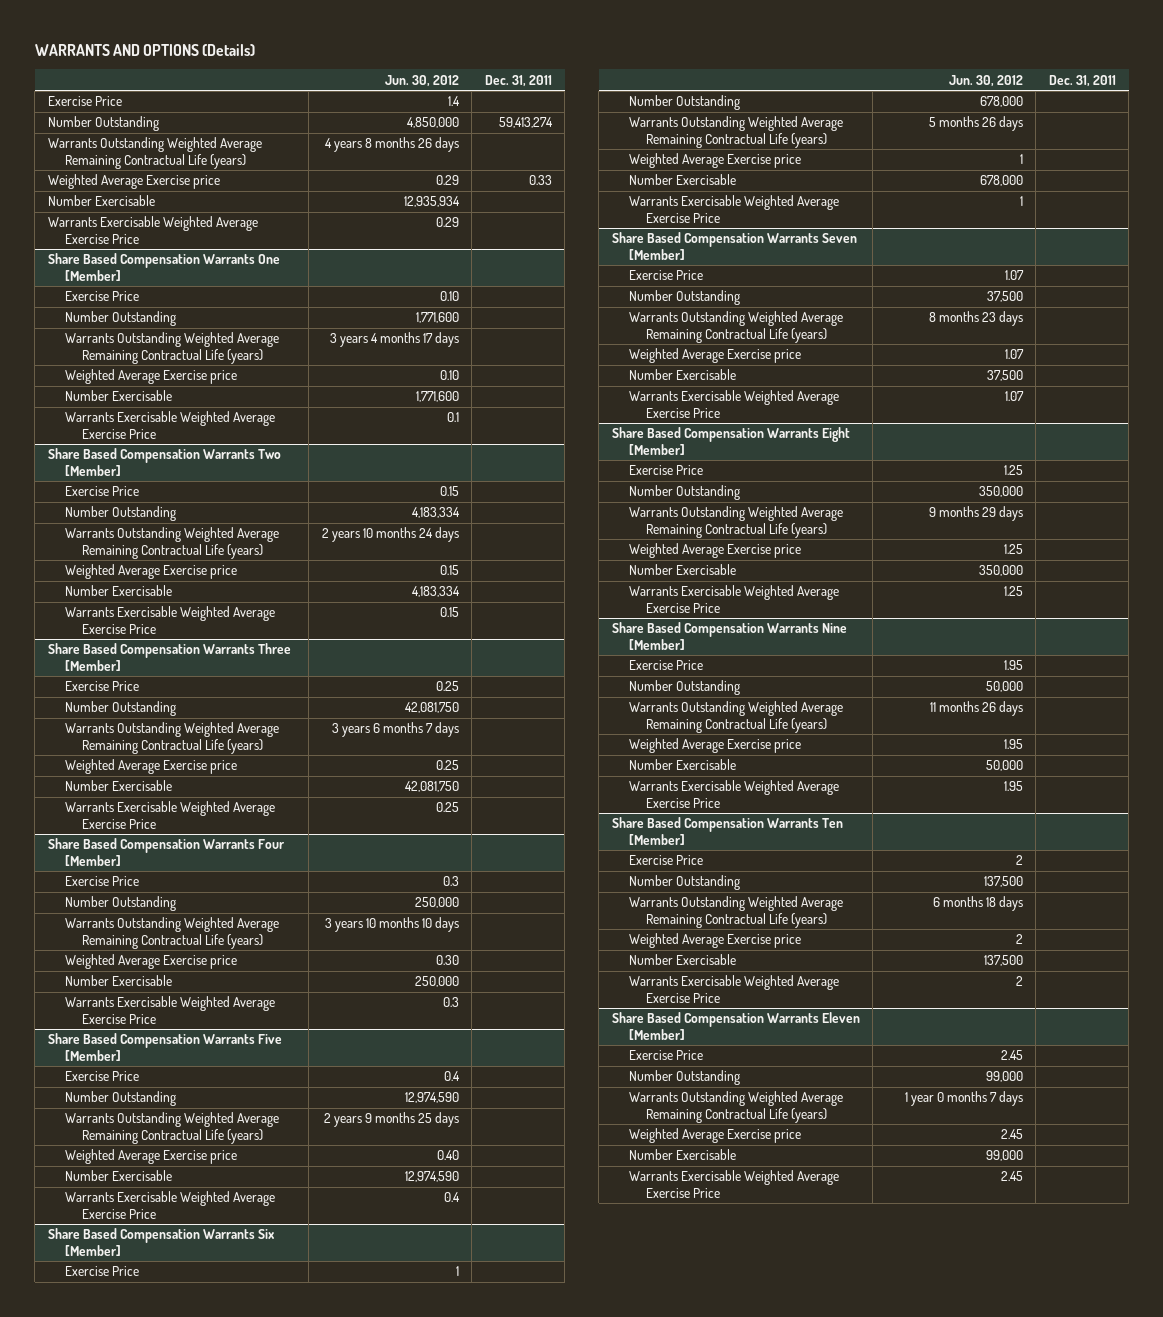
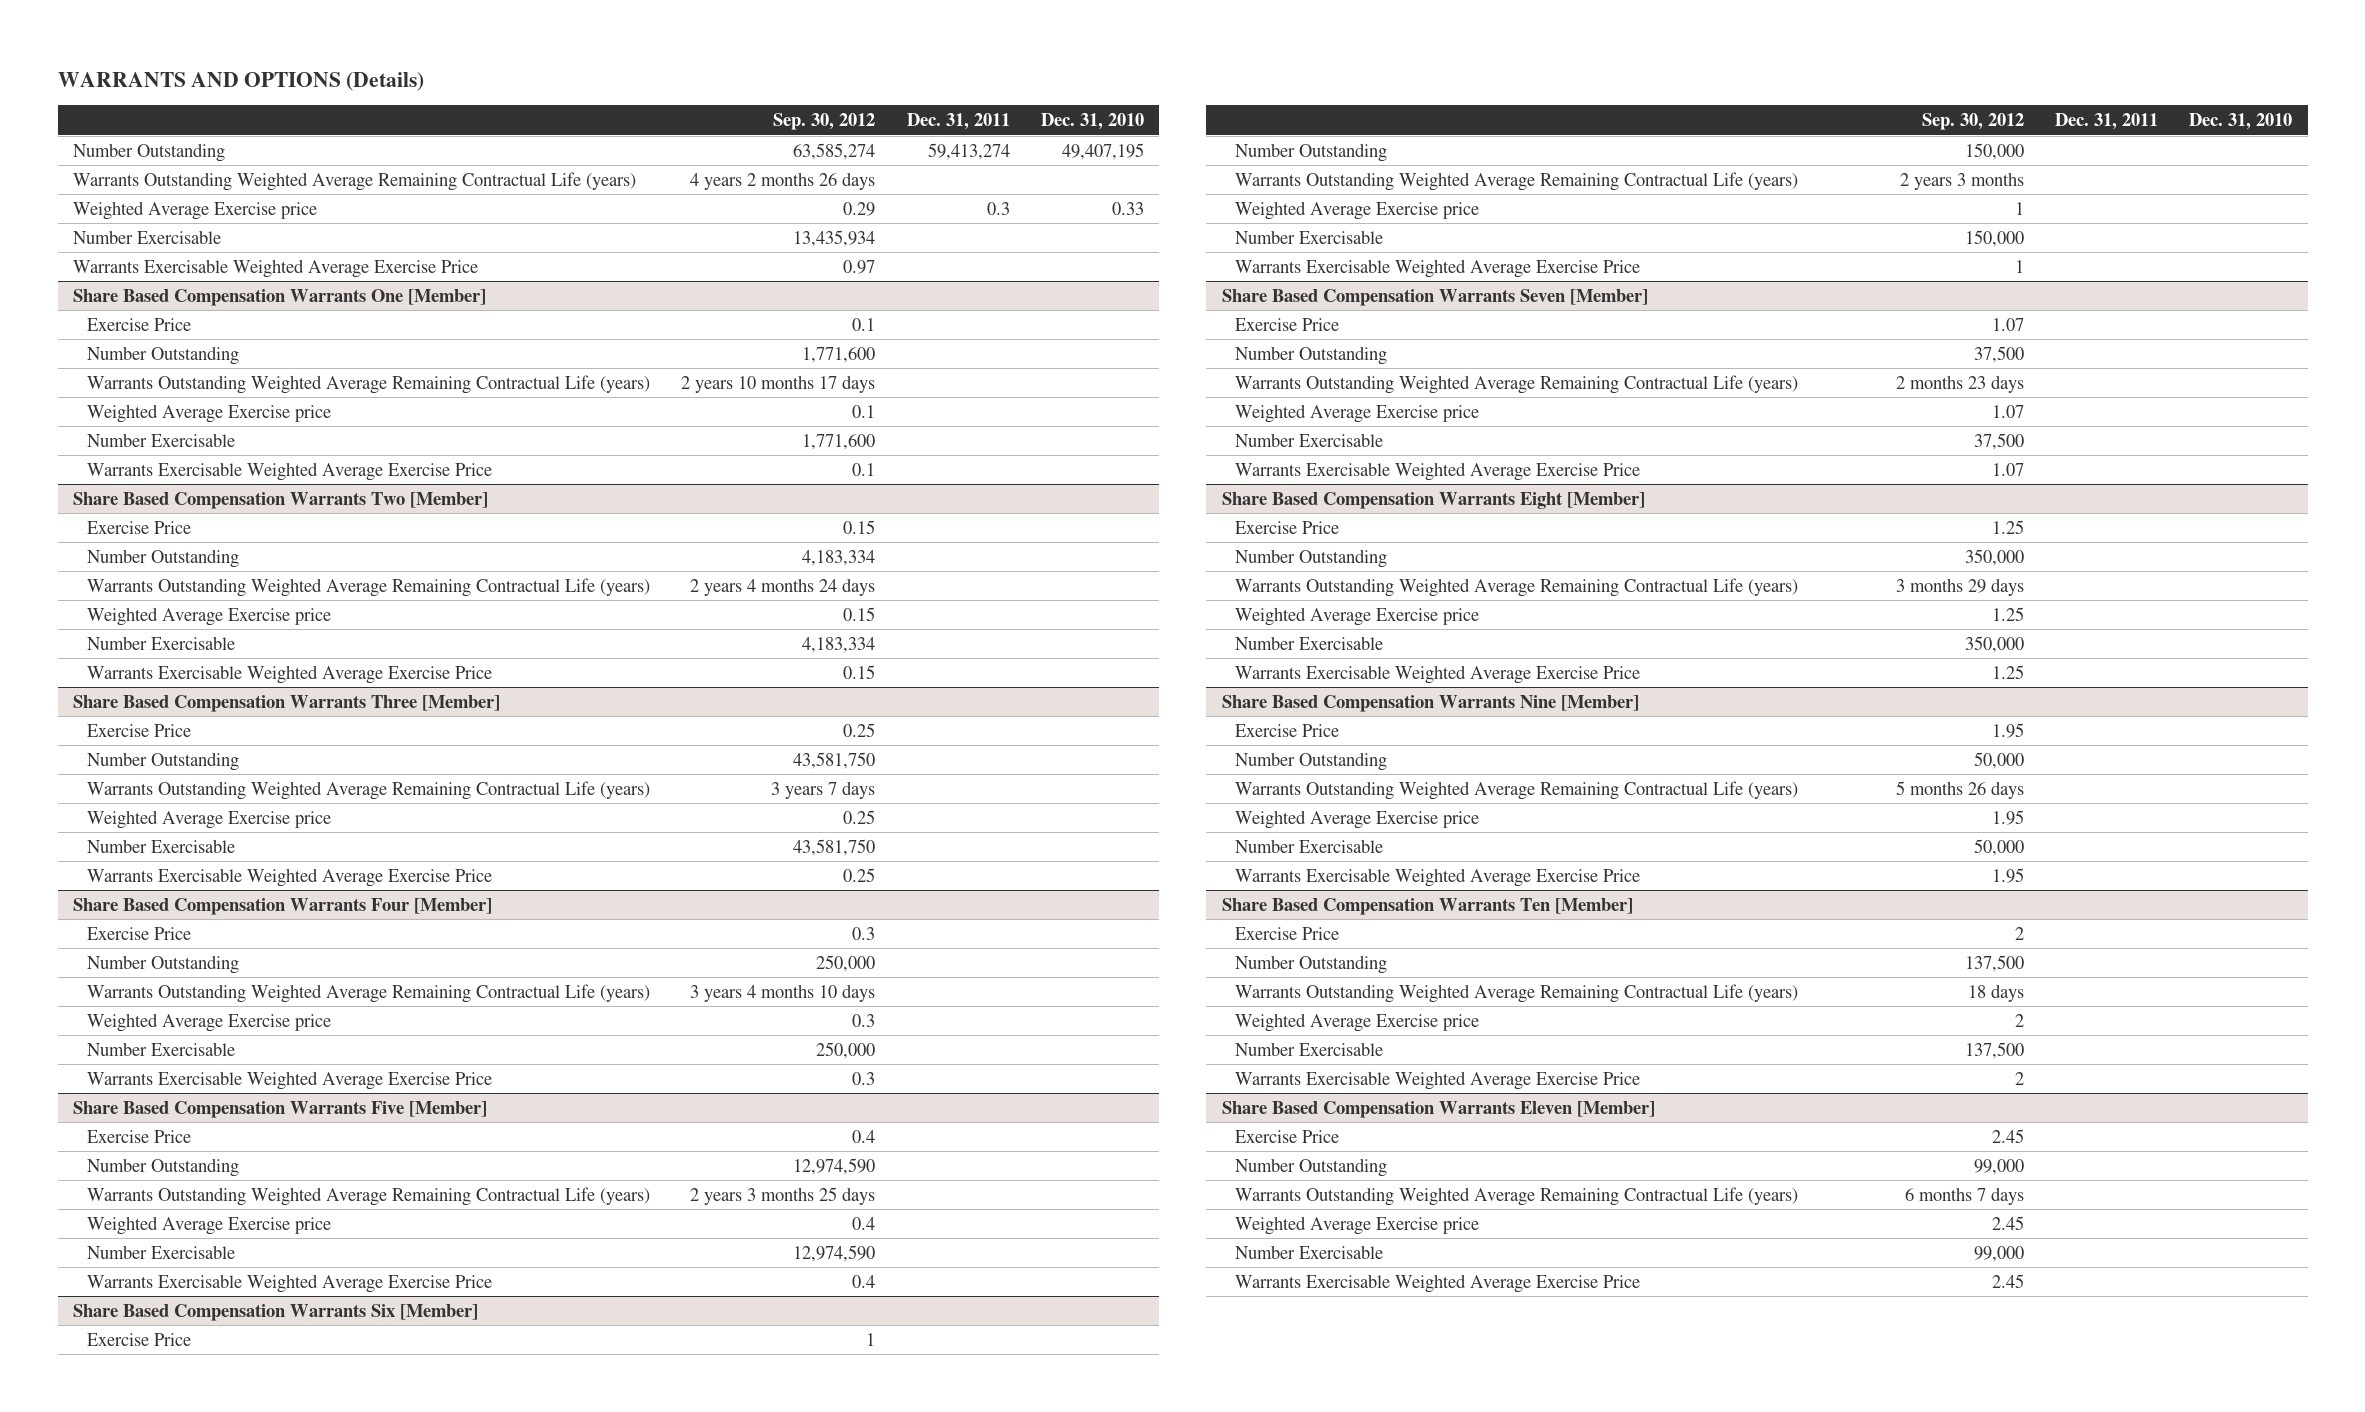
[384,74,459,87] Jun. 30, 2012 -> none
none -> [773,113,876,131] Sep. 30, 2012
none -> [1040,113,1144,131] Dec. 31, 2010
[47,96,122,107] Exercise Price -> none
[528,175,552,186] 0.33 -> [986,201,1010,215] 0.3

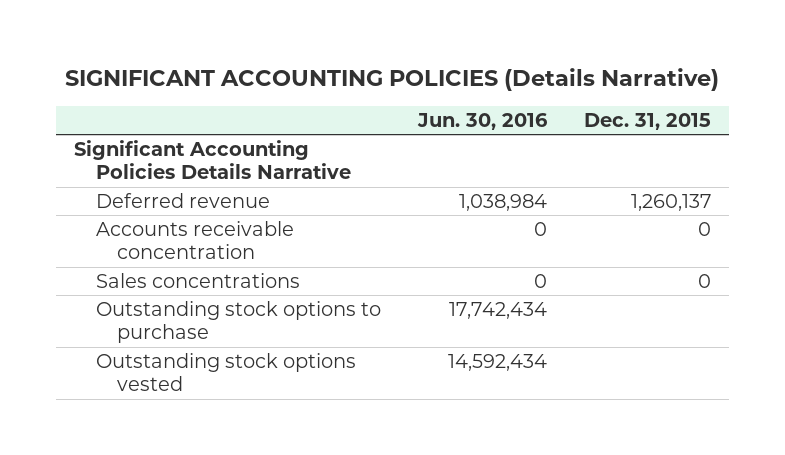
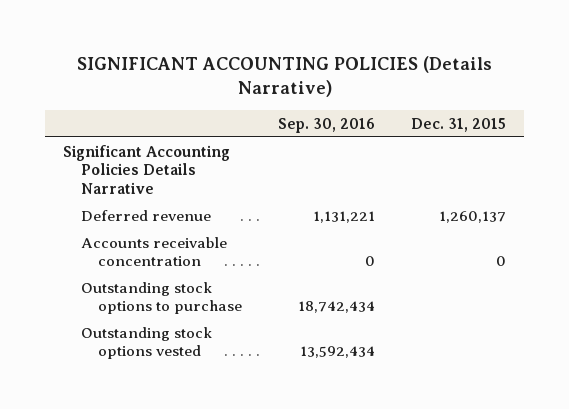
[416,113,548,131] Jun. 30, 2016 -> none
none -> [278,117,376,133] Sep. 30, 2016
[95,273,300,289] Sales concentrations -> none

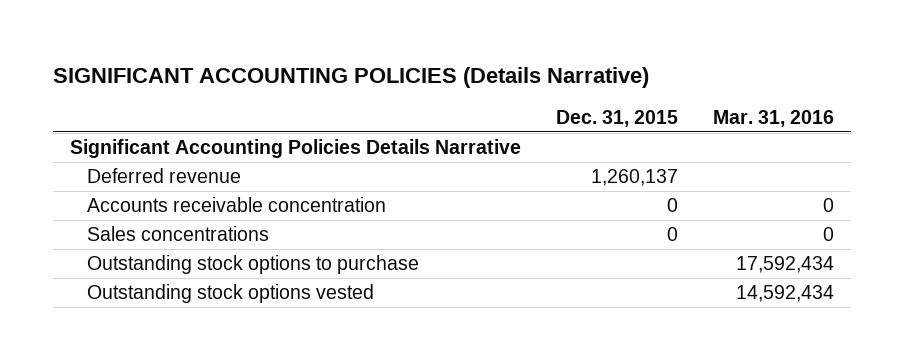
[278,117,376,133] Sep. 30, 2016 -> none
none -> [712,109,834,127] Mar. 31, 2016
none -> [86,226,269,242] Sales concentrations

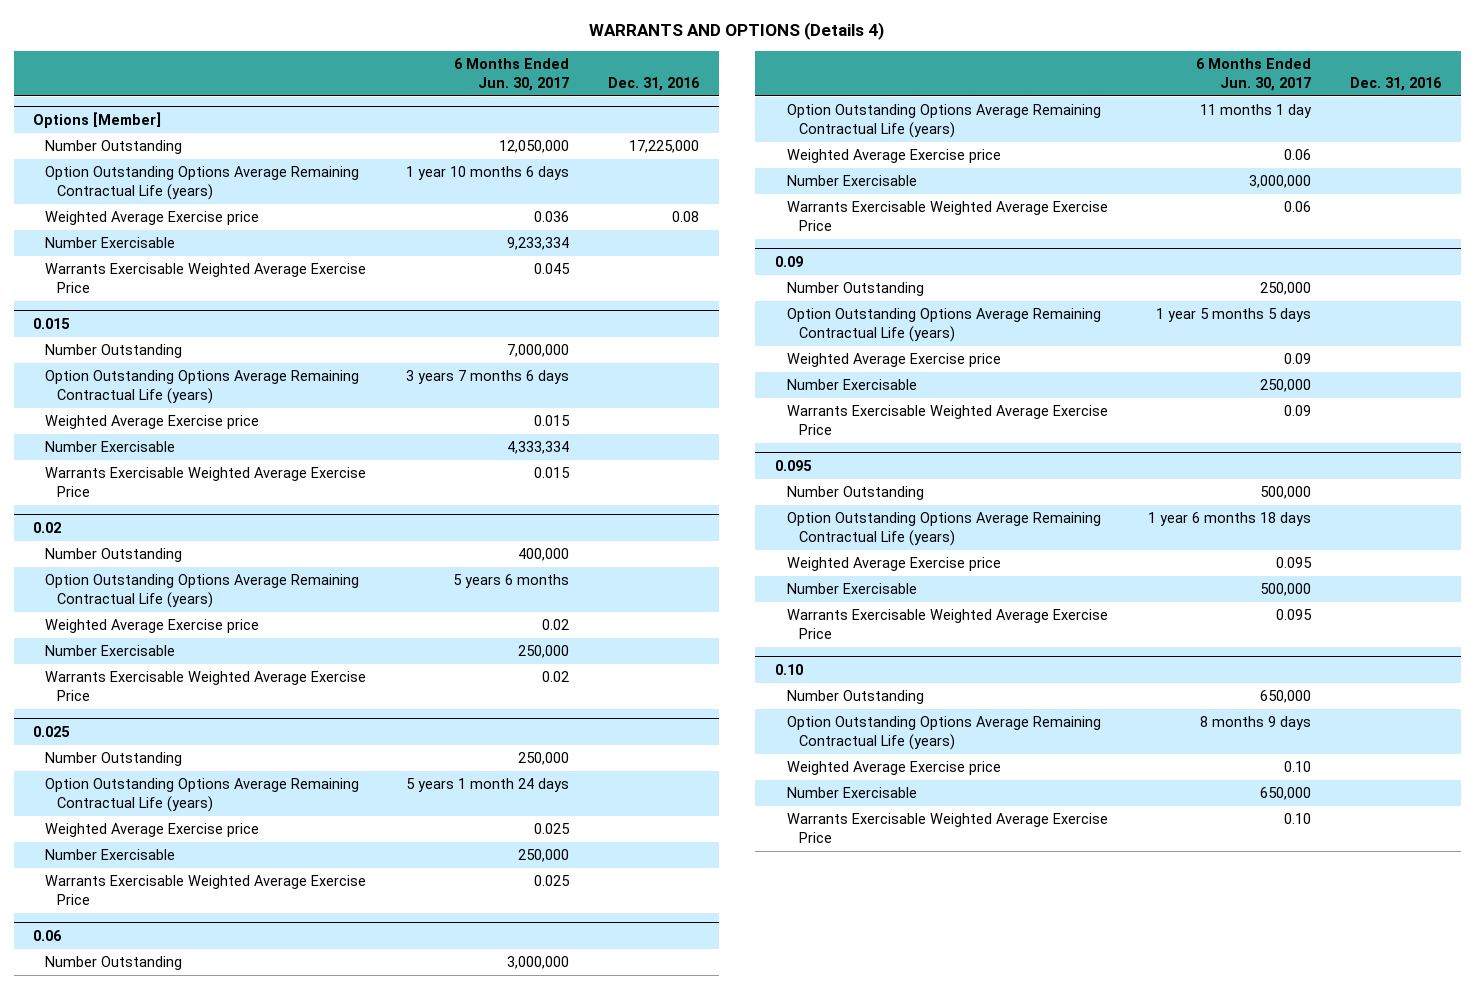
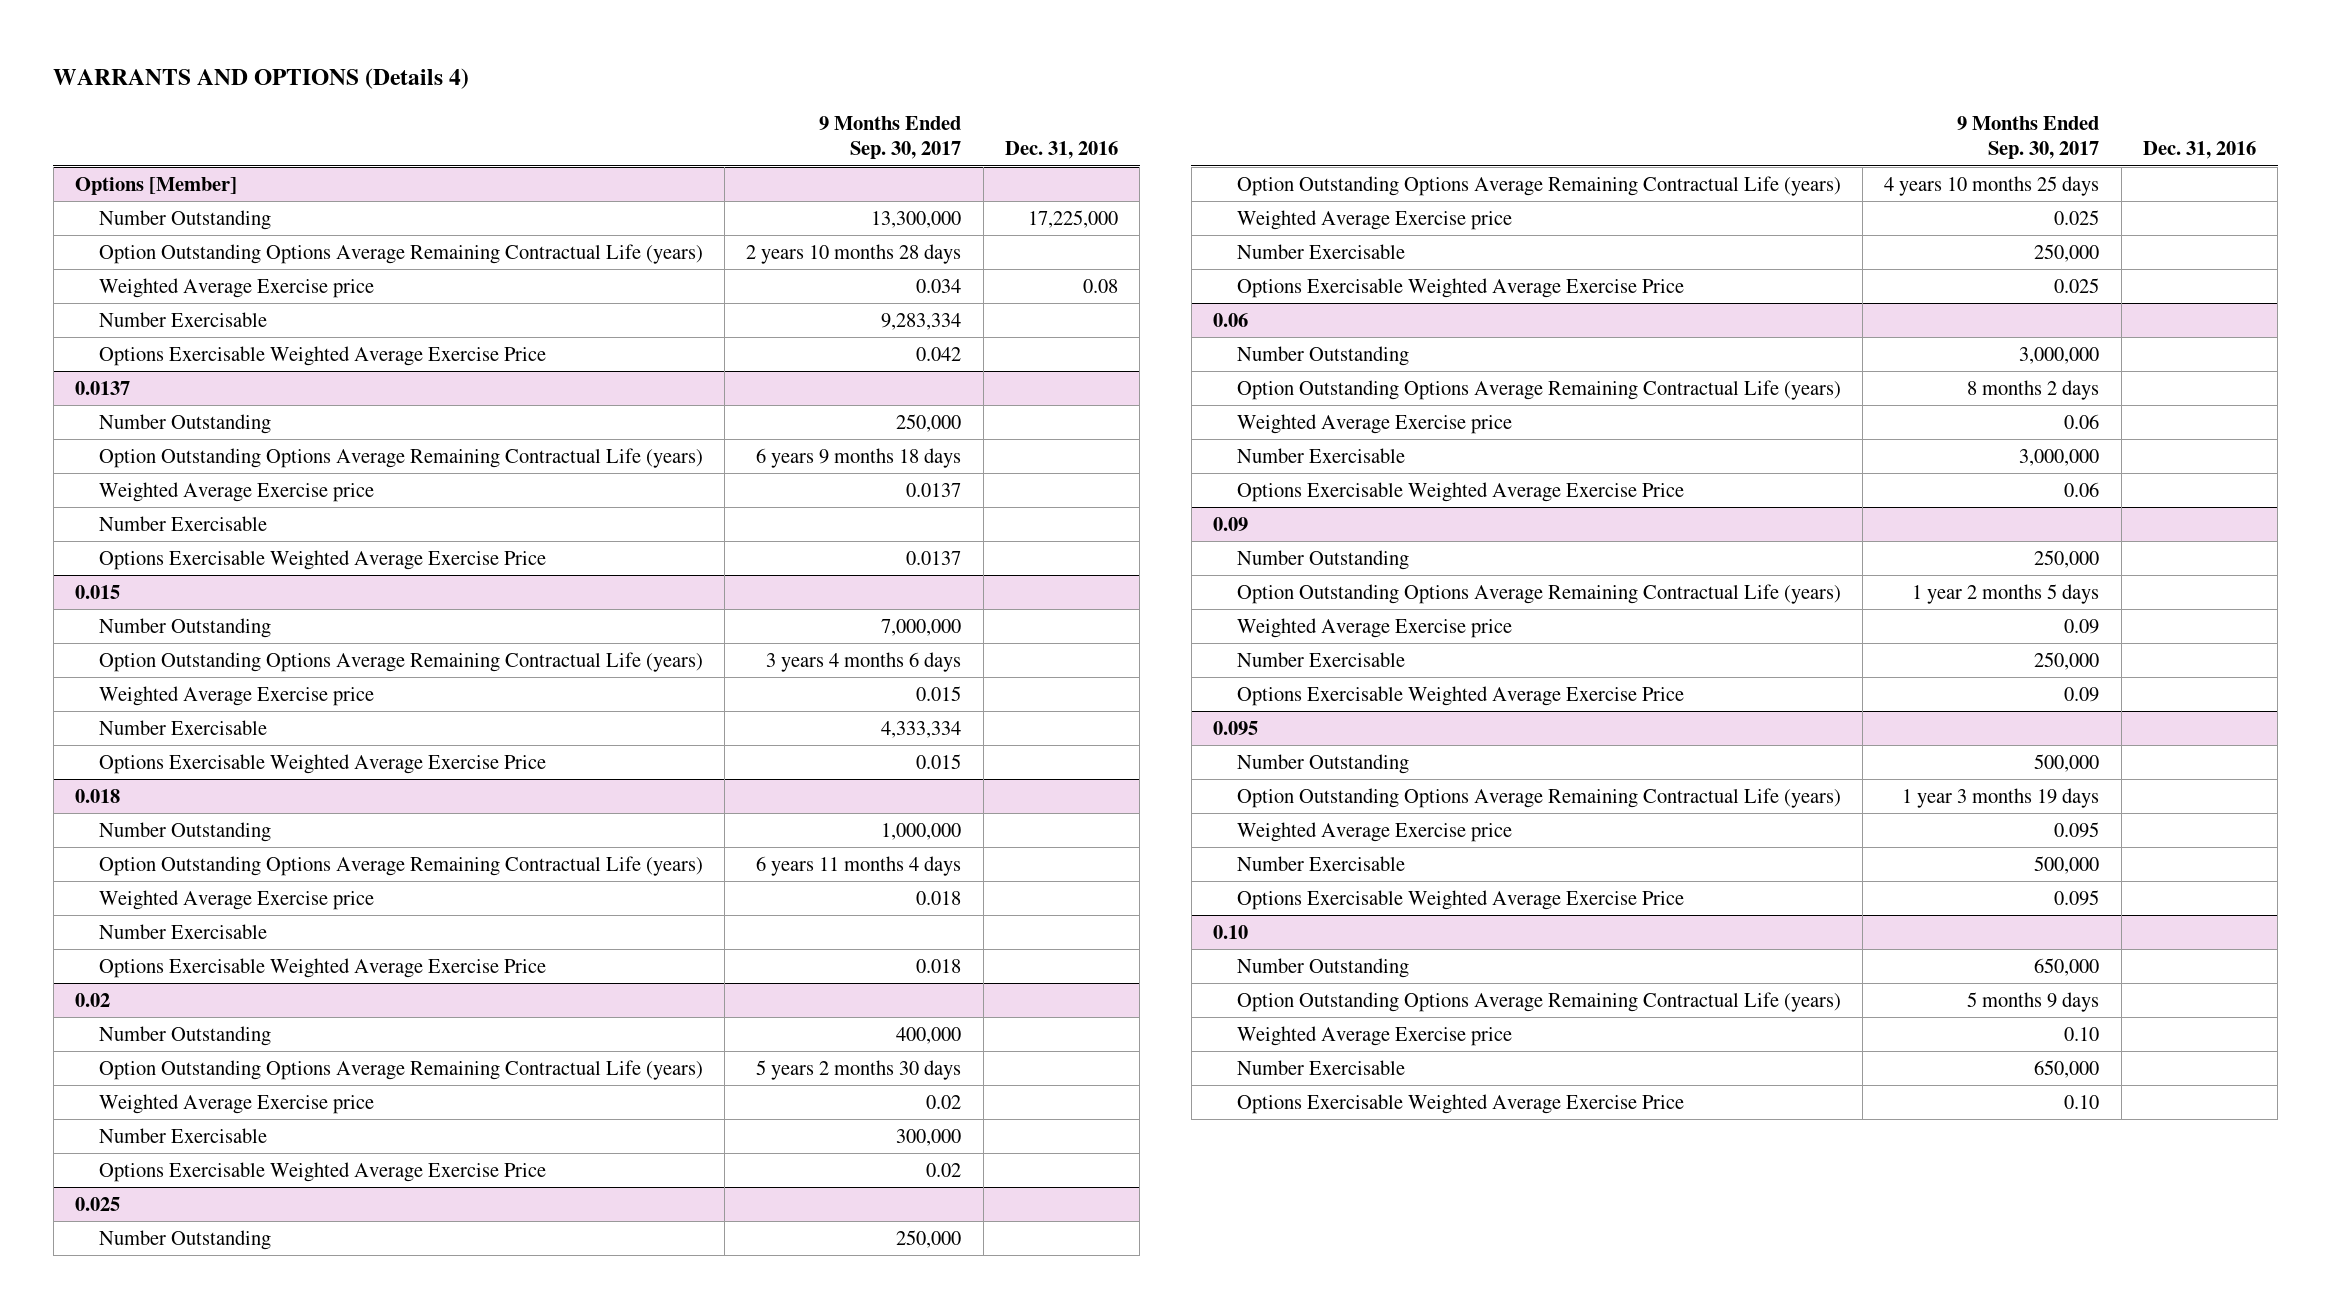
[453,58,569,91] 6 Months Ended Jun. 30, 2017 -> none
none -> [819,116,962,160] 9 Months Ended Sep. 30, 2017
[45,263,367,293] Warrants Exercisable Weighted Average Exercise Price -> [98,345,546,366] Options Exercisable Weighted Average Exercise Price
none -> [75,380,131,395] 0.0137
none -> [98,413,271,434] Number Outstanding
none -> [98,447,703,468] Option Outstanding Options Average Remaining Contractual Life (years)
none -> [98,481,374,502] Weighted Average Exercise price
none -> [98,515,267,531] Number Exercisable
none -> [98,549,546,570] Options Exercisable Weighted Average Exercise Price
[45,467,367,497] Warrants Exercisable Weighted Average Exercise Price -> [98,753,546,774] Options Exercisable Weighted Average Exercise Price
none -> [75,788,121,803] 0.018
none -> [98,821,271,842] Number Outstanding
none -> [98,855,703,876] Option Outstanding Options Average Remaining Contractual Life (years)
none -> [98,889,374,910] Weighted Average Exercise price
none -> [98,923,267,939] Number Exercisable
none -> [98,957,546,978] Options Exercisable Weighted Average Exercise Price
[45,671,367,701] Warrants Exercisable Weighted Average Exercise Price -> [98,1161,546,1182] Options Exercisable Weighted Average Exercise Price
[45,875,367,905] Warrants Exercisable Weighted Average Exercise Price -> [1236,277,1684,298] Options Exercisable Weighted Average Exercise Price
[787,201,1109,231] Warrants Exercisable Weighted Average Exercise Price -> [1236,481,1684,502] Options Exercisable Weighted Average Exercise Price
[787,405,1109,435] Warrants Exercisable Weighted Average Exercise Price -> [1236,685,1684,706] Options Exercisable Weighted Average Exercise Price
[787,609,1109,639] Warrants Exercisable Weighted Average Exercise Price -> [1236,889,1684,910] Options Exercisable Weighted Average Exercise Price
[787,813,1109,843] Warrants Exercisable Weighted Average Exercise Price -> [1236,1093,1684,1114] Options Exercisable Weighted Average Exercise Price

